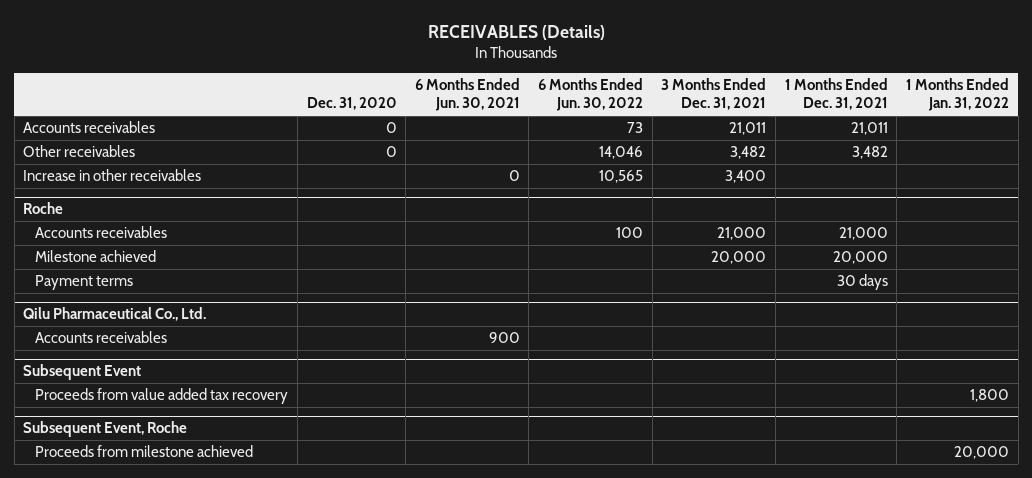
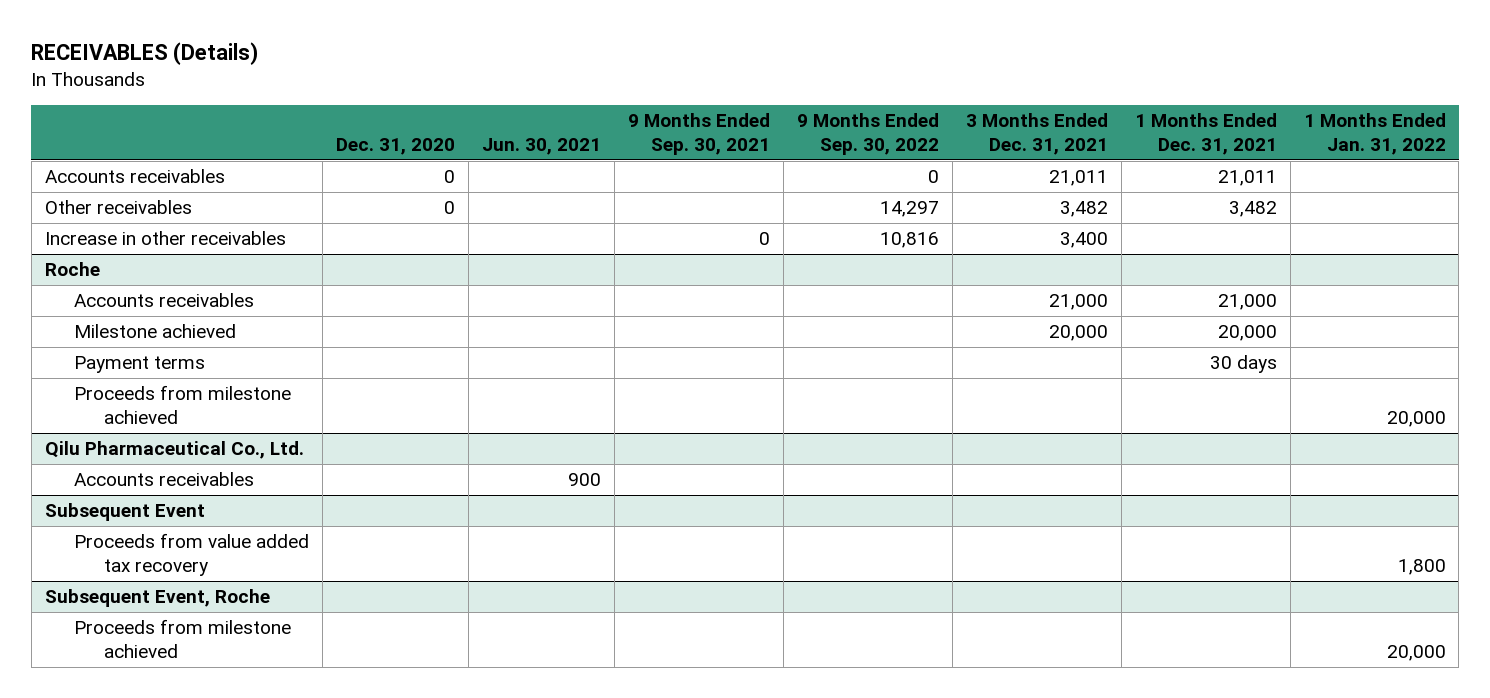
[414,78,520,112] 6 Months Ended Jun. 30, 2021 -> none
[538,78,644,112] 6 Months Ended Jun. 30, 2022 -> none
none -> [482,137,602,155] Jun. 30, 2021
none -> [627,113,770,155] 9 Months Ended Sep. 30, 2021
none -> [796,113,939,155] 9 Months Ended Sep. 30, 2022
none -> [74,385,292,424] Proceeds from milestone achieved

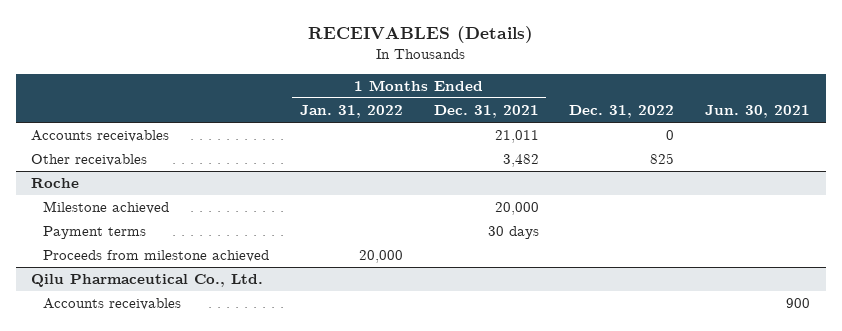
[336,137,456,155] Dec. 31, 2020 -> none
[627,113,770,155] 9 Months Ended Sep. 30, 2021 -> none
[796,113,939,155] 9 Months Ended Sep. 30, 2022 -> none
[965,113,1108,155] 3 Months Ended Dec. 31, 2021 -> none
none -> [569,105,675,119] Dec. 31, 2022
[44,231,286,246] Increase in other receivables -> none
[74,293,255,308] Accounts receivables -> none
[44,503,205,522] Subsequent Event -> none
[74,533,310,576] Proceeds from value added tax recovery -> none
[44,589,270,608] Subsequent Event, Roche -> none
[74,619,292,658] Proceeds from milestone achieved -> none

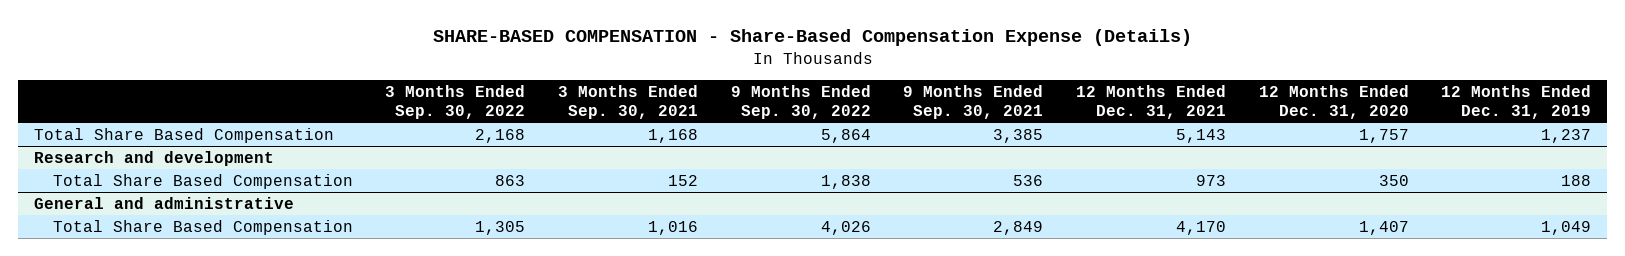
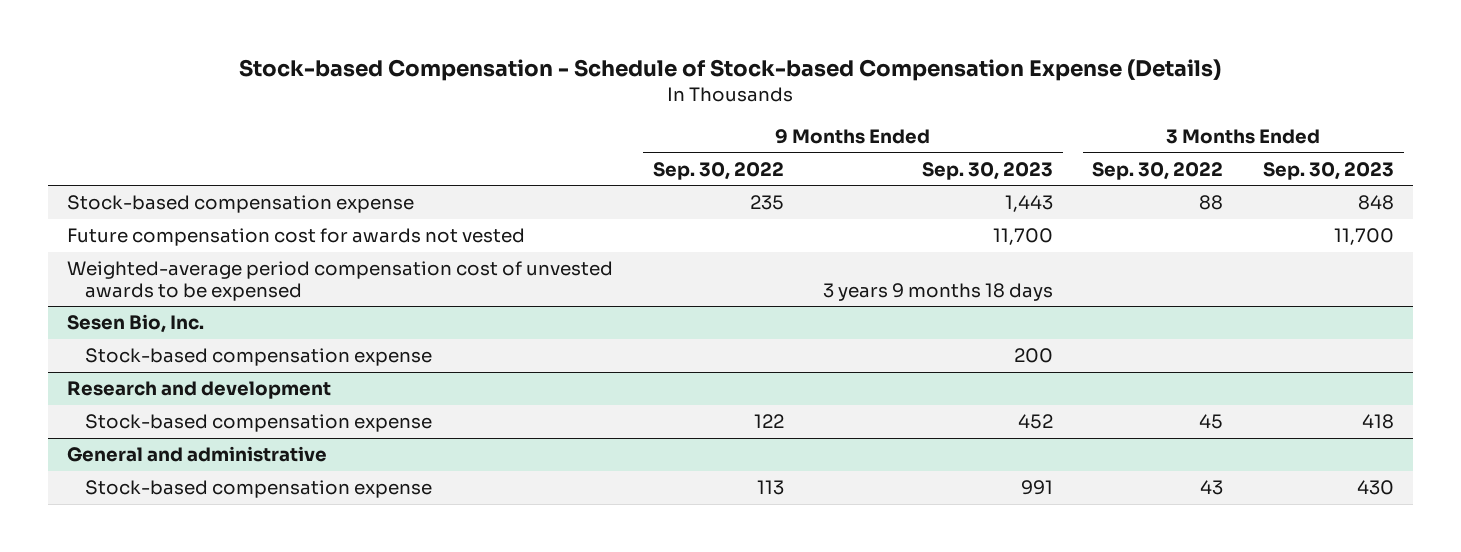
[432,29,1192,47] SHARE-BASED COMPENSATION - Share-Based Compensation Expense (Details) -> [239,59,1222,82] Stock-based Compensation - Schedule of Stock-based Compensation Expense (Details)
[558,84,699,119] 3 Months Ended Sep. 30, 2021 -> none
[903,84,1044,119] 9 Months Ended Sep. 30, 2021 -> none
[1075,84,1226,119] 12 Months Ended Dec. 31, 2021 -> none
[1258,84,1409,119] 12 Months Ended Dec. 31, 2020 -> none
[1441,84,1592,119] 12 Months Ended Dec. 31, 2019 -> none
none -> [921,161,1053,180] Sep. 30, 2023
none -> [1262,161,1394,180] Sep. 30, 2023
[34,127,335,143] Total Share Based Compensation -> [67,195,415,214] Stock-based compensation expense
[475,128,526,143] 2,168 -> [1199,195,1224,211] 88
[820,128,871,143] 5,864 -> [749,195,784,211] 235
none -> [67,228,526,247] Future compensation cost for awards not vested
none -> [67,261,614,301] Weighted-average period compensation cost of unvested awards to be expensed
none -> [67,314,205,334] Sesen Bio, Inc.
none -> [84,348,432,367] Stock-based compensation expense
[52,173,353,189] Total Share Based Compensation -> [84,414,432,433] Stock-based compensation expense
[495,174,526,186] 863 -> [1199,414,1224,430] 45
[820,174,871,189] 1,838 -> [753,414,784,429] 122
[52,219,353,235] Total Share Based Compensation -> [84,480,432,499] Stock-based compensation expense
[475,220,526,235] 1,305 -> [1200,480,1224,496] 43
[820,220,871,235] 4,026 -> [756,480,784,496] 113

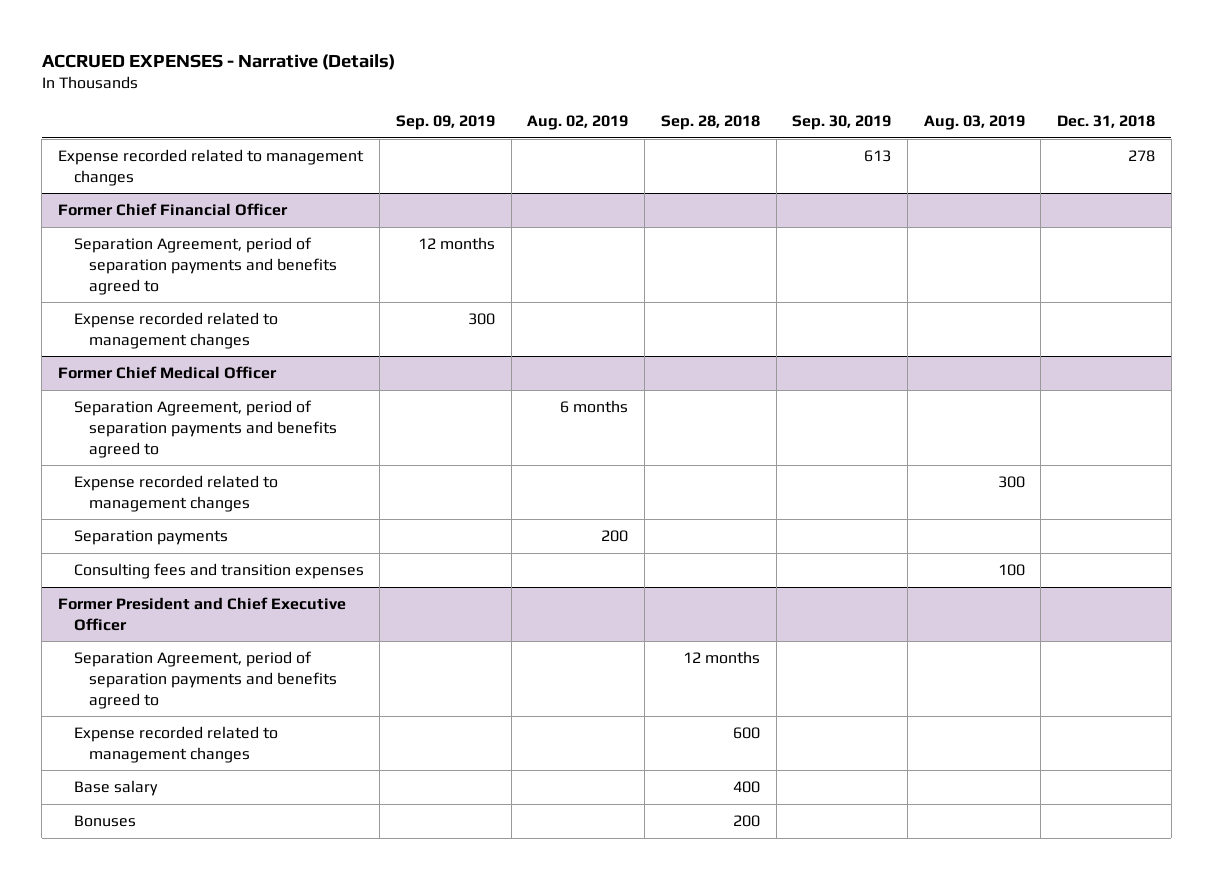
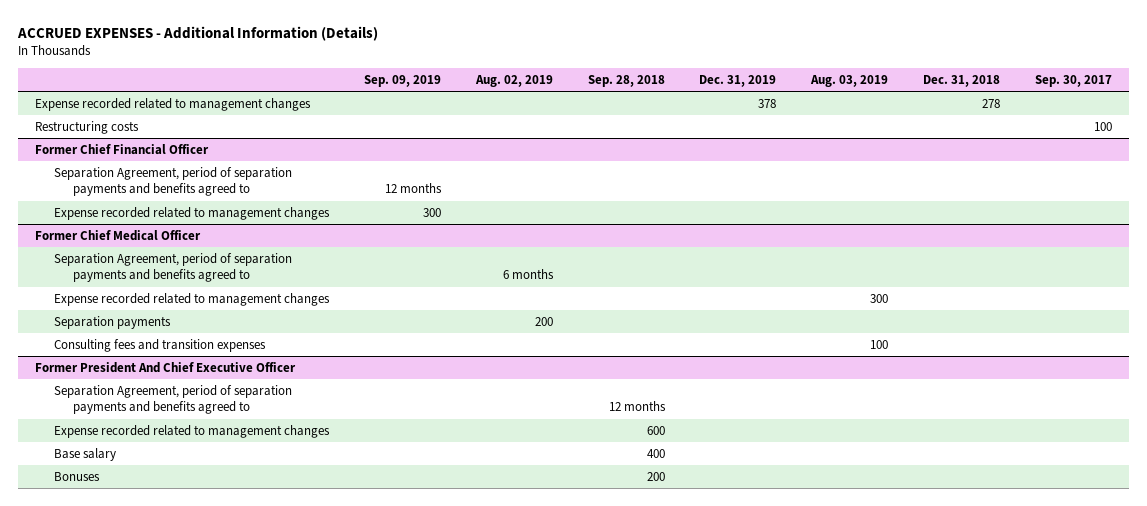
[41,53,395,70] ACCRUED EXPENSES - Narrative (Details) -> [17,26,379,42] ACCRUED EXPENSES - Additional Information (Details)
[792,115,892,131] Sep. 30, 2019 -> none
none -> [699,74,777,87] Dec. 31, 2019
none -> [1034,74,1112,87] Sep. 30, 2017
none -> [35,120,140,134] Restructuring costs
[57,596,346,631] Former President and Chief Executive Officer -> [35,361,297,373] Former President And Chief Executive Officer

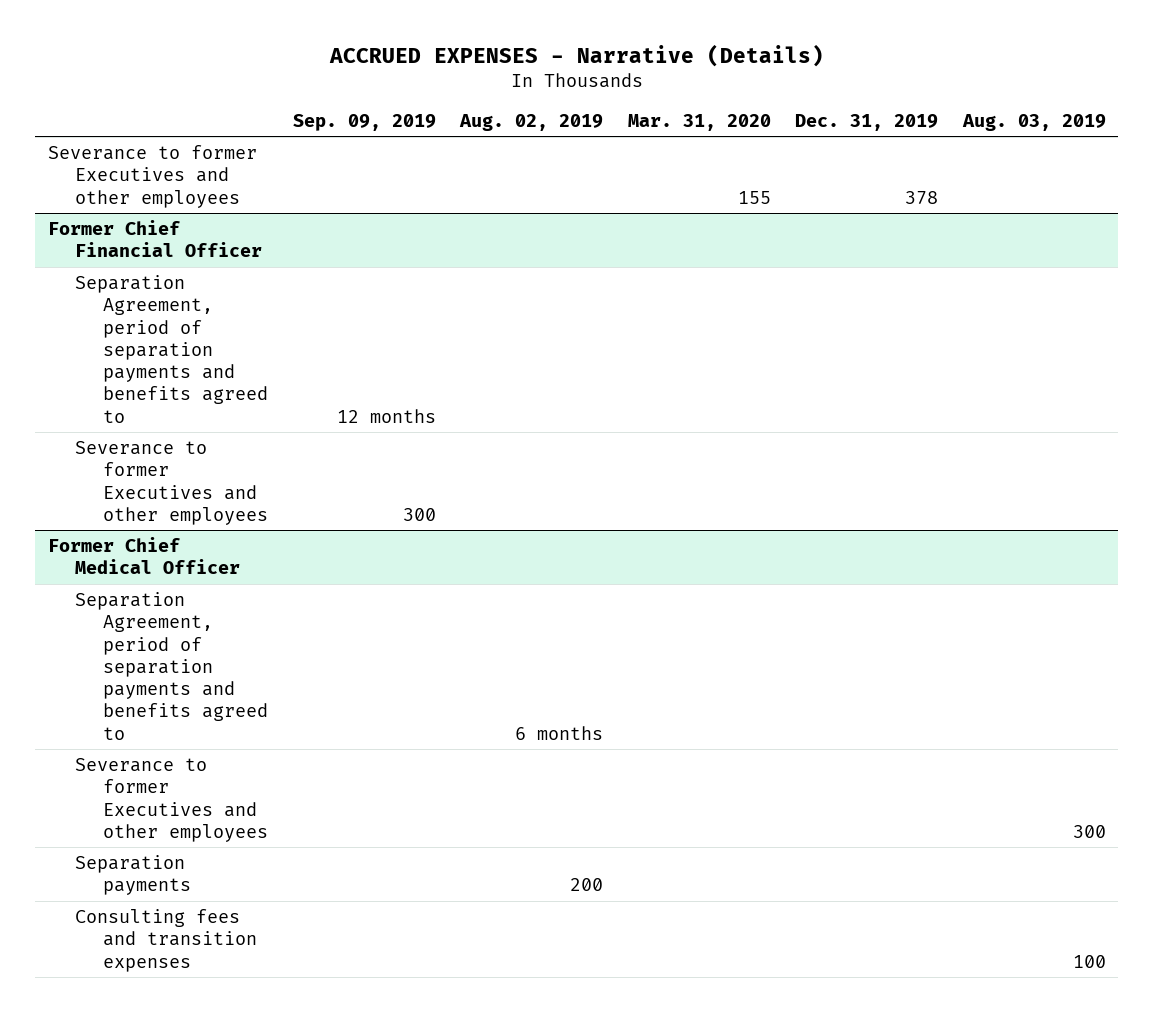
[17,26,379,42] ACCRUED EXPENSES - Additional Information (Details) -> [328,43,824,67] ACCRUED EXPENSES - Narrative (Details)
[587,74,665,87] Sep. 28, 2018 -> none
[922,74,1000,87] Dec. 31, 2018 -> none
[1034,74,1112,87] Sep. 30, 2017 -> none
none -> [627,113,771,131] Mar. 31, 2020
[35,120,140,134] Restructuring costs -> none
[35,97,312,111] Expense recorded related to management changes -> [47,144,257,208] Severance to former Executives and other employees
[54,206,331,220] Expense recorded related to management changes -> [75,440,269,525] Severance to former Executives and other employees
[54,292,331,306] Expense recorded related to management changes -> [75,757,269,842] Severance to former Executives and other employees
[35,361,297,373] Former President And Chief Executive Officer -> none
[54,384,293,415] Separation Agreement, period of separation payments and benefits agreed to -> none
[54,424,331,438] Expense recorded related to management changes -> none
[54,447,117,461] Base salary -> none
[54,471,101,481] Bonuses -> none

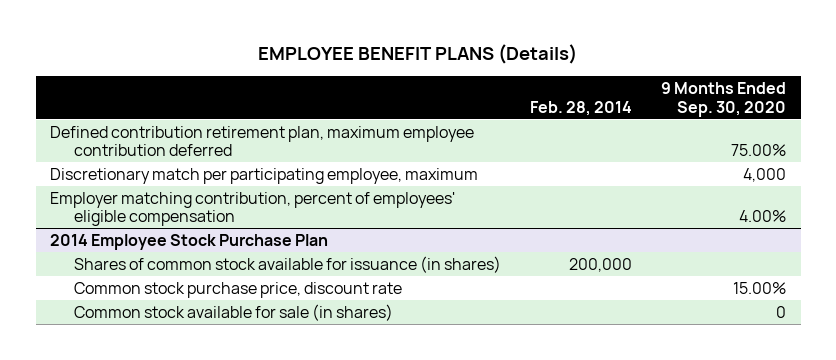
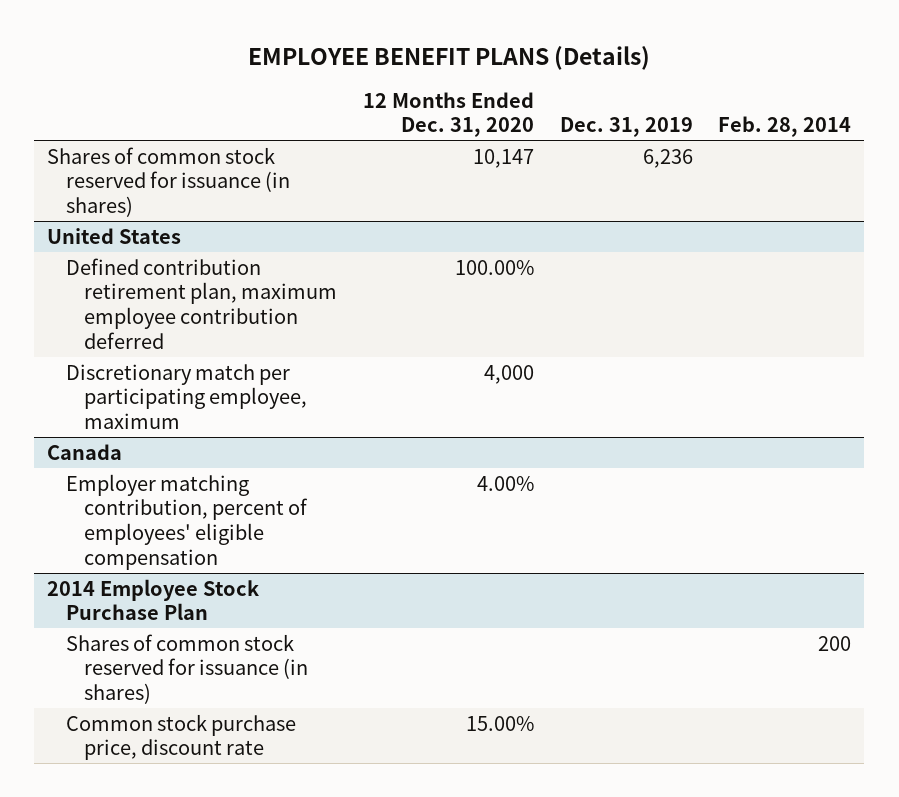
[660,82,786,117] 9 Months Ended Sep. 30, 2020 -> none
none -> [363,91,535,138] 12 Months Ended Dec. 31, 2020
none -> [559,117,693,138] Dec. 31, 2019
[50,125,475,157] Defined contribution retirement plan, maximum employee contribution deferred -> none
[50,167,479,184] Discretionary match per participating employee, maximum -> none
[50,191,456,227] Employer matching contribution, percent of employees' eligible compensation -> none
none -> [47,146,290,218] Shares of common stock reserved for issuance (in shares)
none -> [47,227,182,244] United States
none -> [65,257,338,349] Defined contribution retirement plan, maximum employee contribution deferred
none -> [65,363,308,430] Discretionary match per participating employee, maximum
none -> [47,443,123,460] Canada
none -> [65,473,309,570] Employer matching contribution, percent of employees' eligible compensation
[73,255,501,273] Shares of common stock available for issuance (in shares) -> [65,633,309,705] Shares of common stock reserved for issuance (in shares)
[568,257,632,272] 200,000 -> [818,635,852,651] 200
[73,303,393,321] Common stock available for sale (in shares) -> none

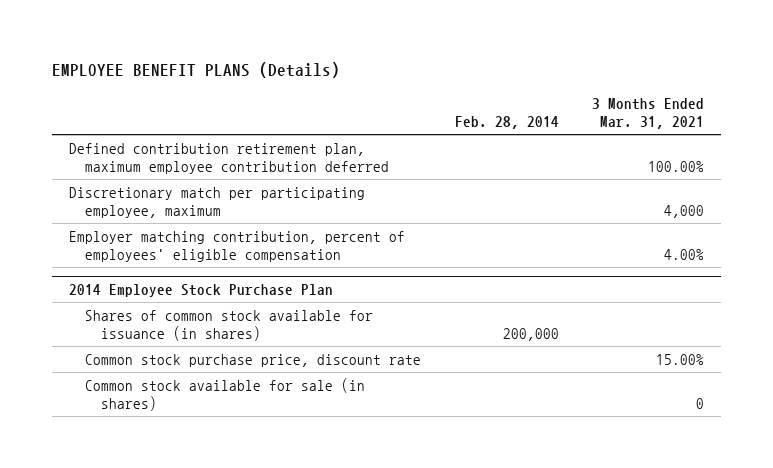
[363,91,535,138] 12 Months Ended Dec. 31, 2020 -> none
[559,117,693,138] Dec. 31, 2019 -> none
none -> [592,97,705,129] 3 Months Ended Mar. 31, 2021
[47,146,290,218] Shares of common stock reserved for issuance (in shares) -> none
[47,227,182,244] United States -> none
[65,257,338,349] Defined contribution retirement plan, maximum employee contribution deferred -> none
[65,363,308,430] Discretionary match per participating employee, maximum -> none
[47,443,123,460] Canada -> none
[65,473,309,570] Employer matching contribution, percent of employees' eligible compensation -> none
none -> [68,142,389,174] Defined contribution retirement plan, maximum employee contribution deferred
none -> [68,186,365,218] Discretionary match per participating employee, maximum
none -> [68,230,405,262] Employer matching contribution, percent of employees' eligible compensation
[65,633,309,705] Shares of common stock reserved for issuance (in shares) -> [84,309,373,341] Shares of common stock available for issuance (in shares)
[818,635,852,651] 200 -> [502,327,559,341] 200,000
none -> [84,377,365,411] Common stock available for sale (in shares)

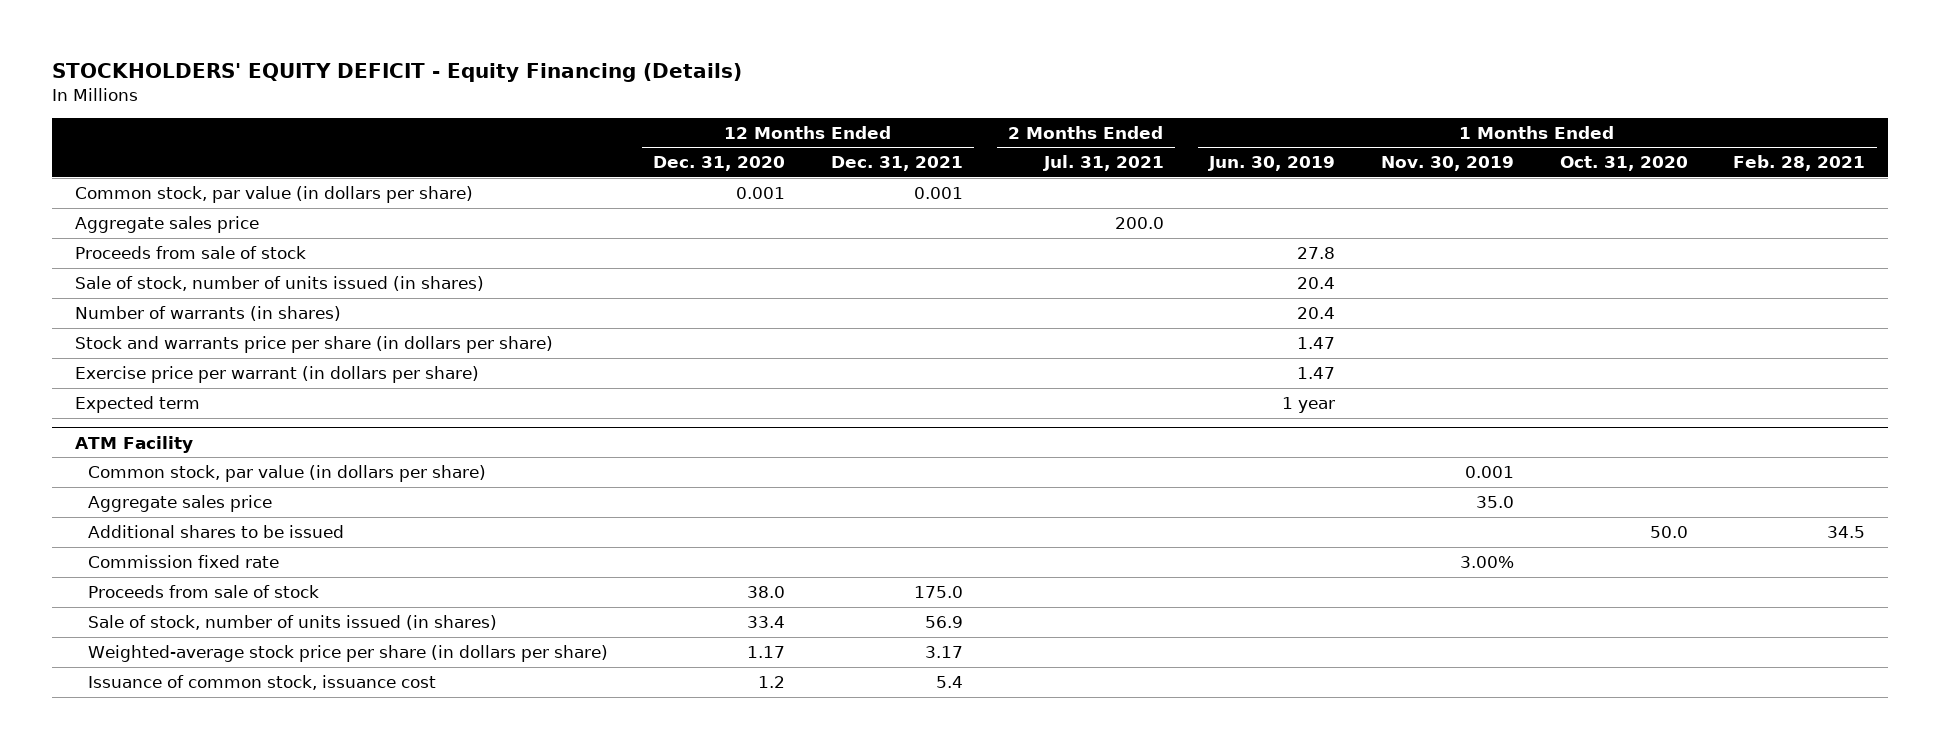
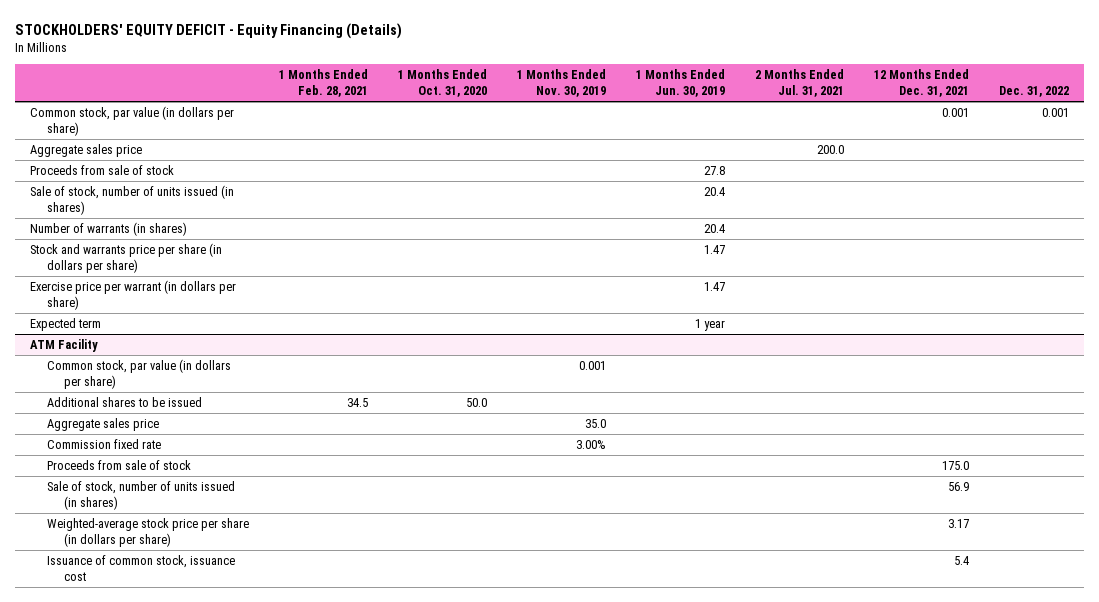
[653,156,786,172] Dec. 31, 2020 -> none
none -> [999,86,1070,98] Dec. 31, 2022
[87,494,272,512] Aggregate sales price -> [47,418,160,432] Aggregate sales price

